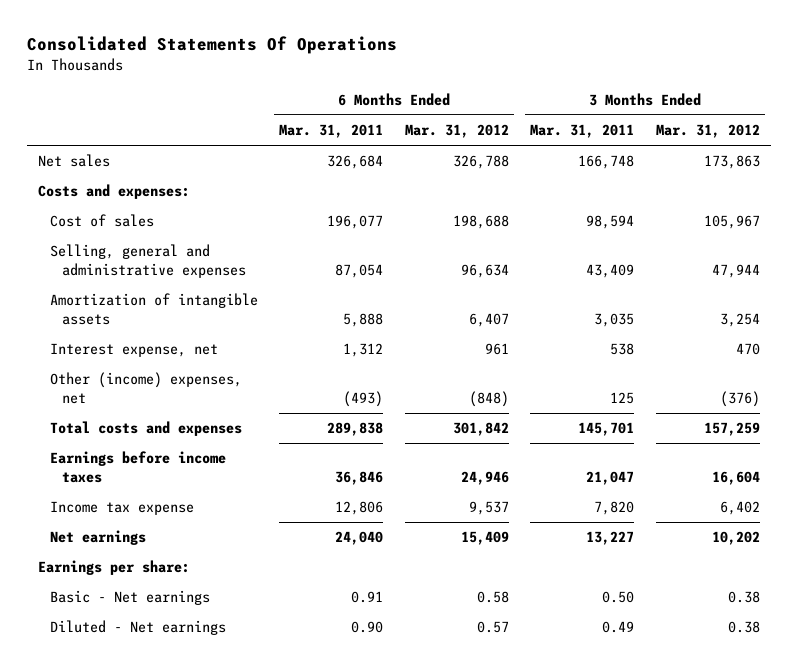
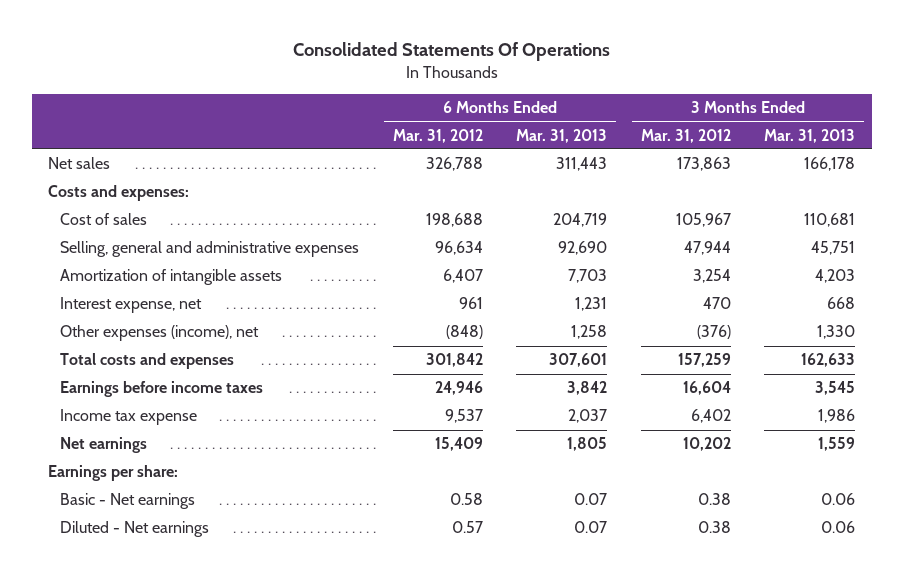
[279,124,384,139] Mar. 31, 2011 -> none
[530,124,635,139] Mar. 31, 2011 -> none
none -> [516,128,608,143] Mar. 31, 2013
none -> [764,128,856,143] Mar. 31, 2013
[49,372,242,405] Other (income) expenses, net -> [59,325,259,342] Other expenses (income), net

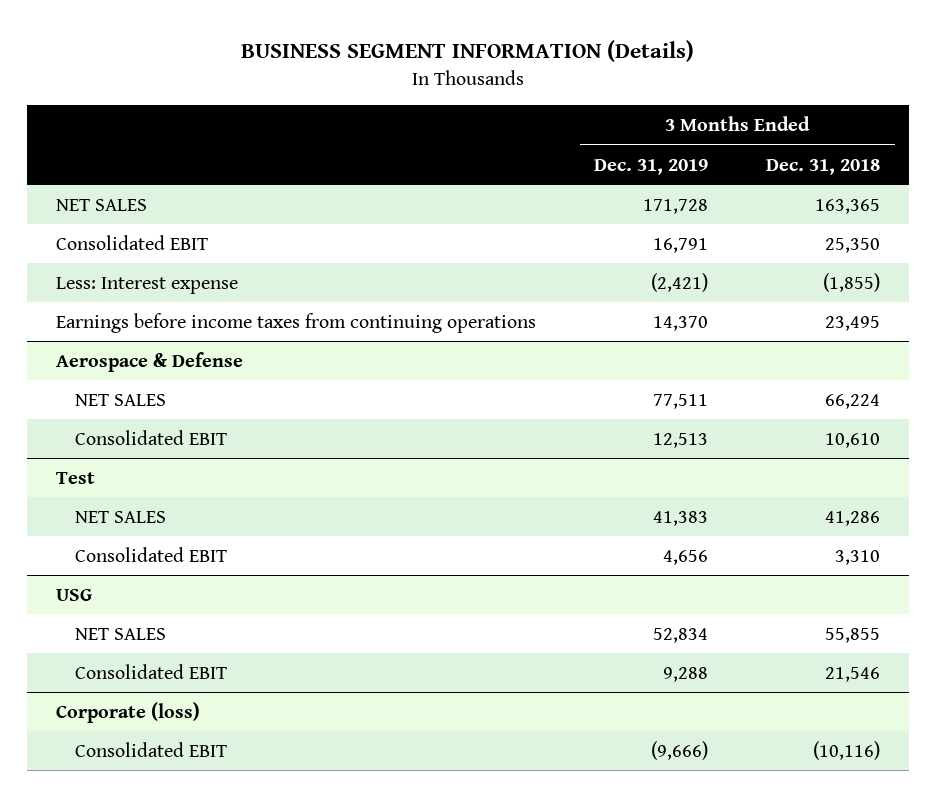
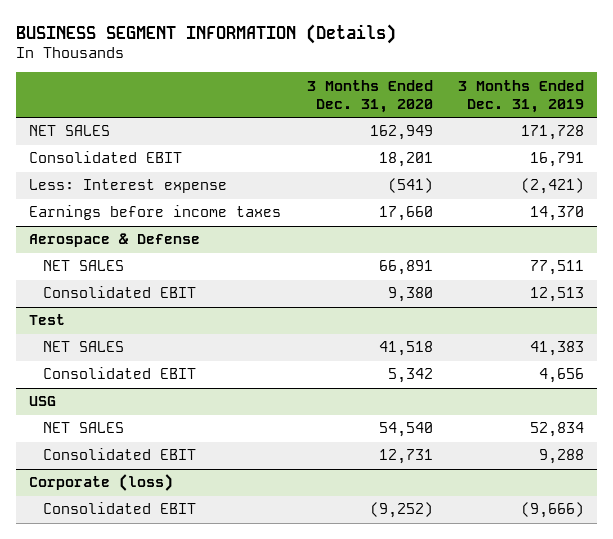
[766,158,881,175] Dec. 31, 2018 -> none
none -> [306,79,433,113] 3 Months Ended Dec. 31, 2020
[56,312,537,333] Earnings before income taxes from continuing operations -> [28,205,281,221] Earnings before income taxes

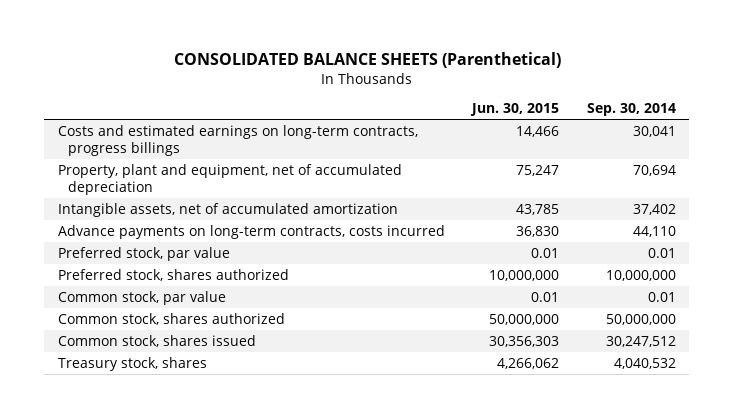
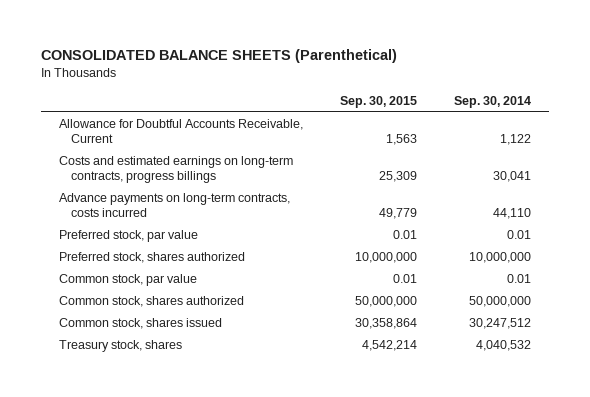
[470,103,560,117] Jun. 30, 2015 -> none
none -> [339,96,417,109] Sep. 30, 2015
none -> [59,119,304,144] Allowance for Doubtful Accounts Receivable, Current
[58,163,403,195] Property, plant and equipment, net of accumulated depreciation -> none
[58,202,399,217] Intangible assets, net of accumulated amortization -> none

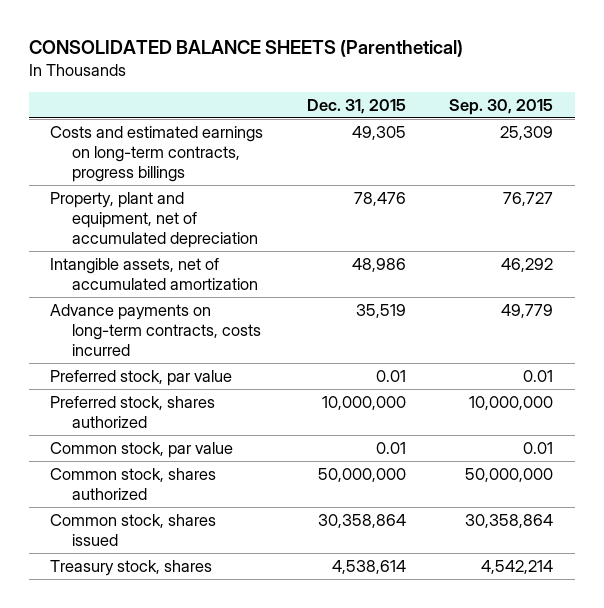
[453,96,531,109] Sep. 30, 2014 -> none
none -> [306,99,406,115] Dec. 31, 2015
[59,119,304,144] Allowance for Doubtful Accounts Receivable, Current -> none
none -> [50,191,258,248] Property, plant and equipment, net of accumulated depreciation
none -> [50,257,258,290] Intangible assets, net of accumulated amortization

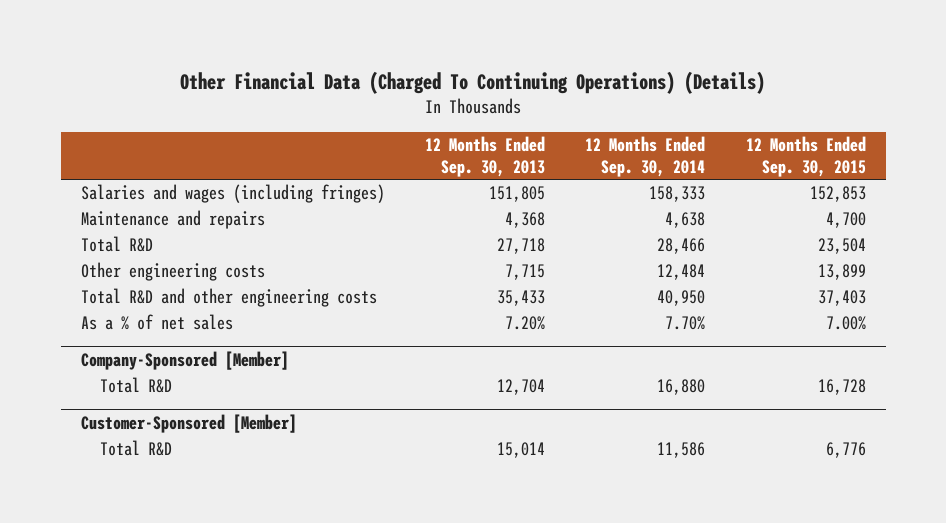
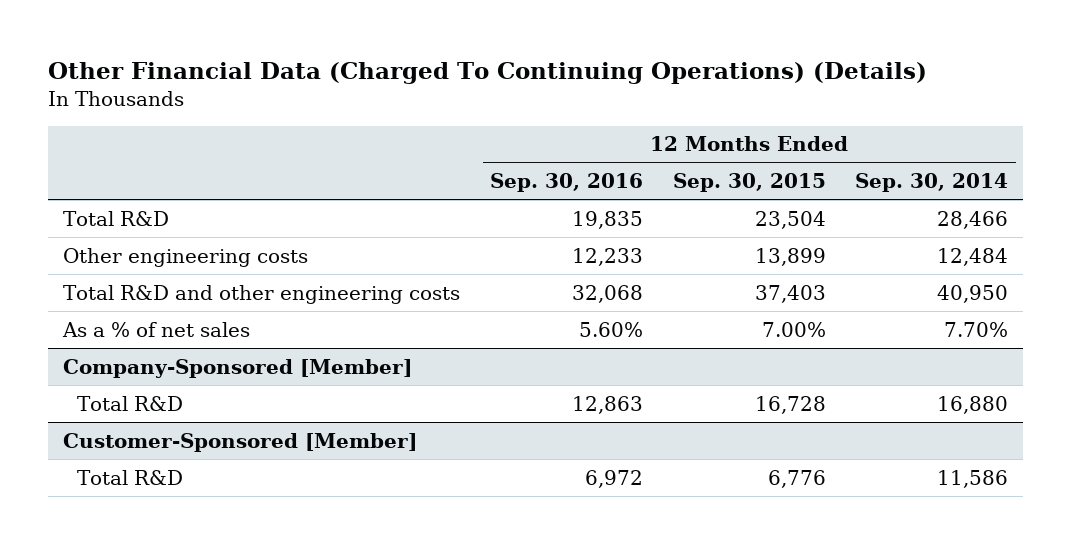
[425,136,546,177] 12 Months Ended Sep. 30, 2013 -> none
none -> [489,173,643,193] Sep. 30, 2016
[80,184,385,204] Salaries and wages (including fringes) -> none
[80,210,265,230] Maintenance and repairs -> none

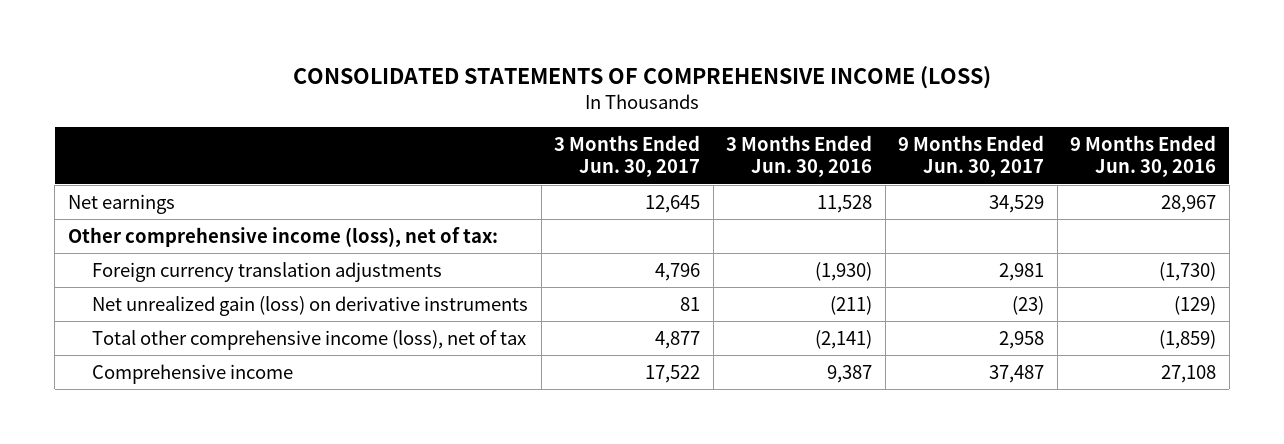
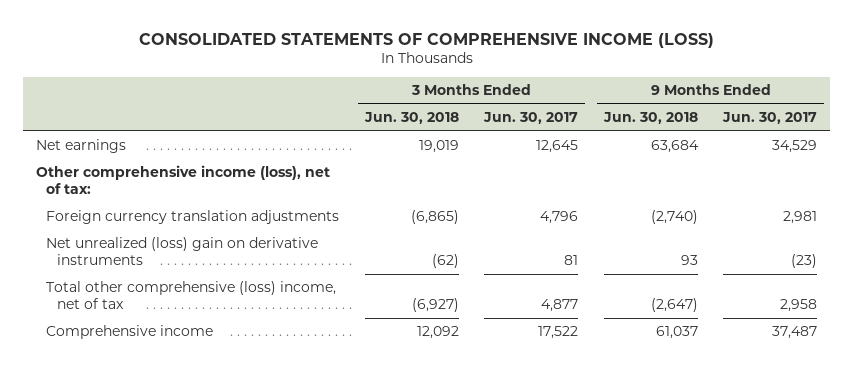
[726,135,873,178] 3 Months Ended Jun. 30, 2016 -> none
[1070,135,1217,178] 9 Months Ended Jun. 30, 2016 -> none
none -> [363,112,459,125] Jun. 30, 2018
none -> [602,112,698,125] Jun. 30, 2018
[92,295,529,316] Net unrealized gain (loss) on derivative instruments -> [46,237,319,266] Net unrealized (loss) gain on derivative instruments
[92,329,527,350] Total other comprehensive income (loss), net of tax -> [46,281,337,310] Total other comprehensive (loss) income, net of tax

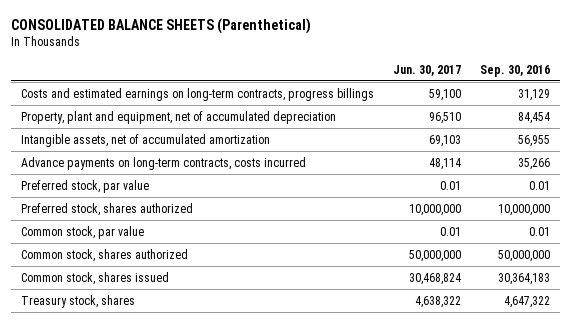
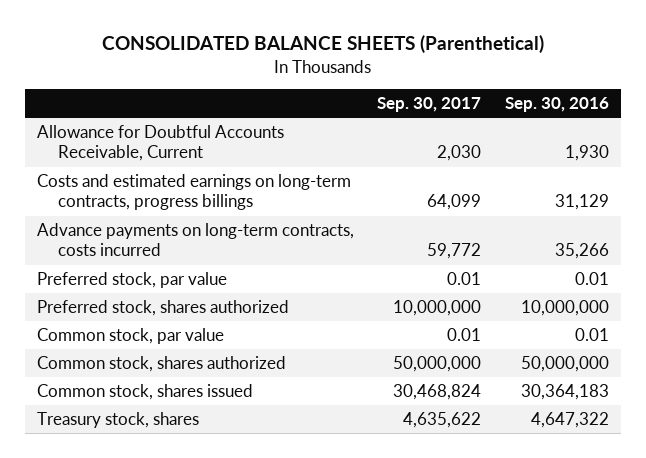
[392,64,461,76] Jun. 30, 2017 -> none
none -> [377,97,482,113] Sep. 30, 2017
none -> [36,124,284,162] Allowance for Doubtful Accounts Receivable, Current
[20,110,336,124] Property, plant and equipment, net of accumulated depreciation -> none
[20,133,270,147] Intangible assets, net of accumulated amortization -> none

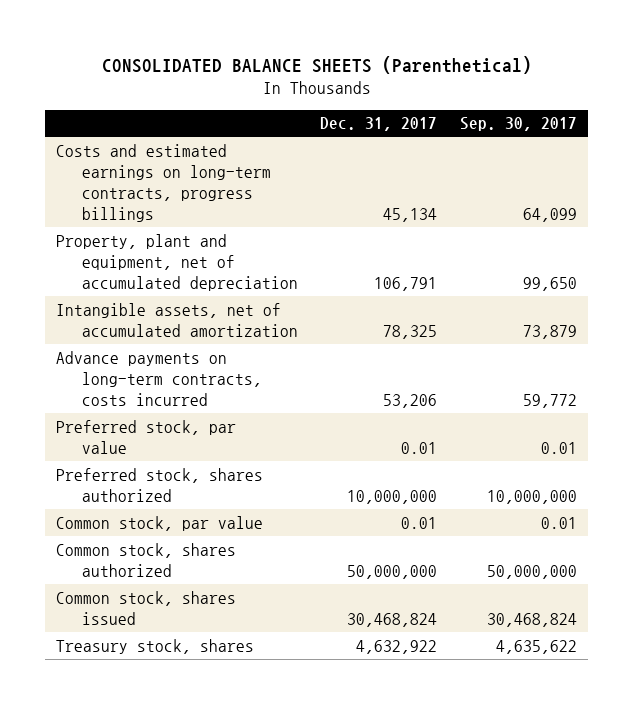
[504,97,609,113] Sep. 30, 2016 -> none
none -> [320,117,438,132] Dec. 31, 2017
[36,124,284,162] Allowance for Doubtful Accounts Receivable, Current -> none
none -> [56,233,298,291] Property, plant and equipment, net of accumulated depreciation
none -> [56,302,298,337] Intangible assets, net of accumulated amortization

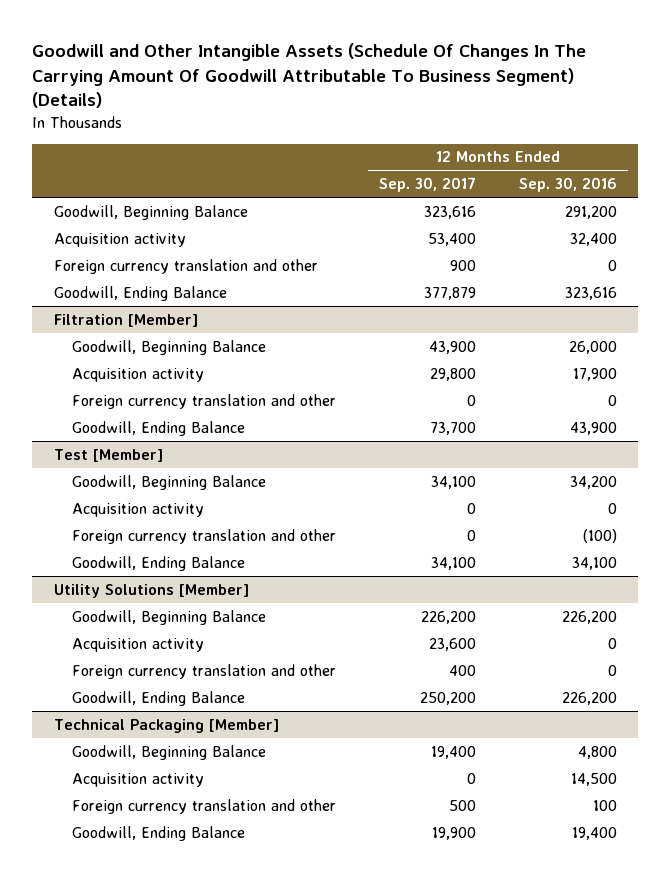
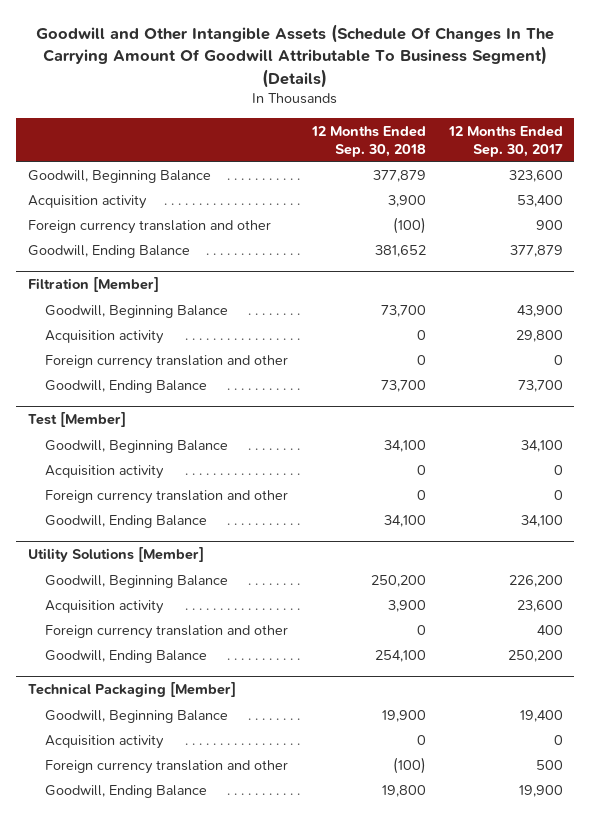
[518,177,617,193] Sep. 30, 2016 -> none
none -> [310,125,426,157] 12 Months Ended Sep. 30, 2018
[423,205,476,219] 323,616 -> [508,169,563,182] 323,600

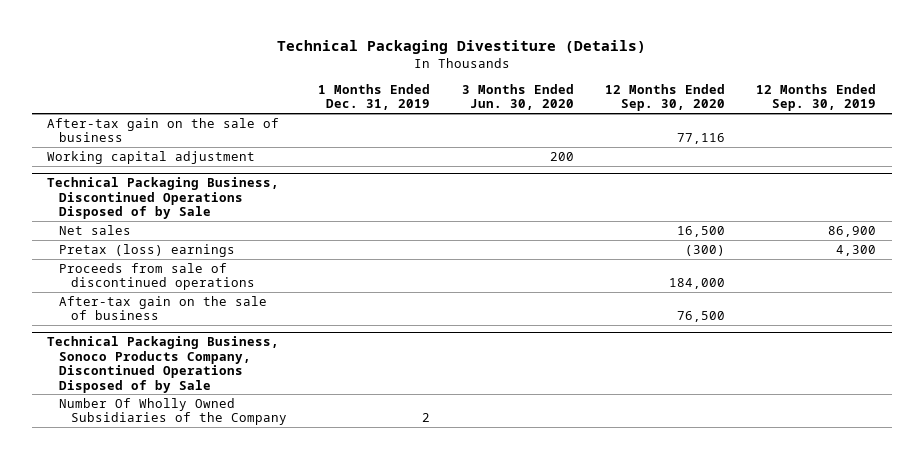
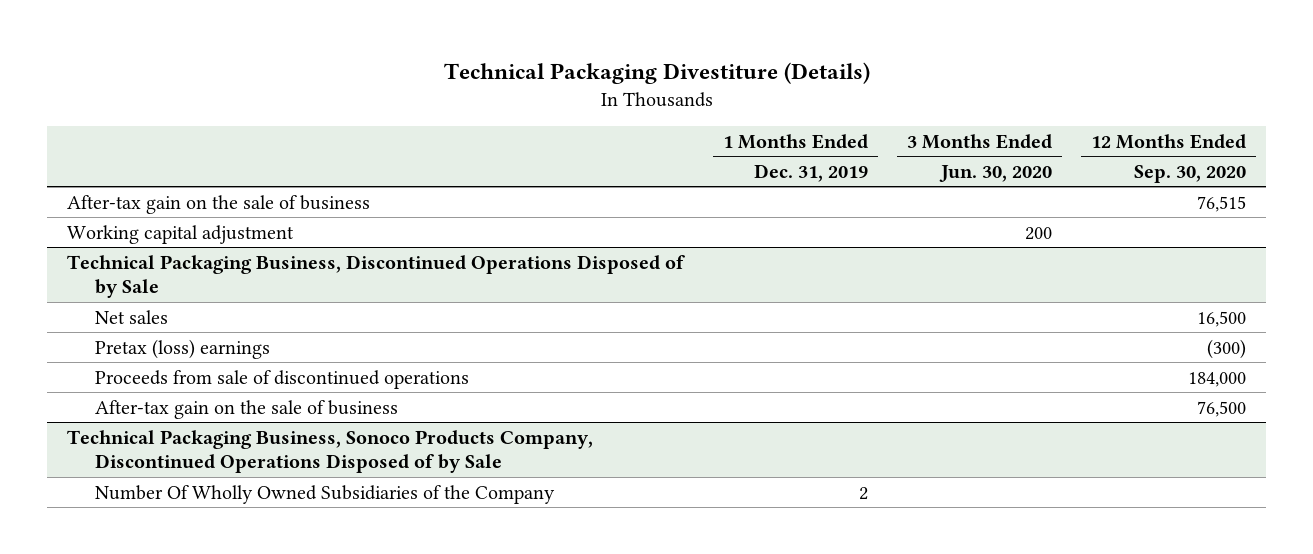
[756,83,877,112] 12 Months Ended Sep. 30, 2019 -> none
[676,133,725,145] 77,116 -> [1197,195,1247,212] 76,515

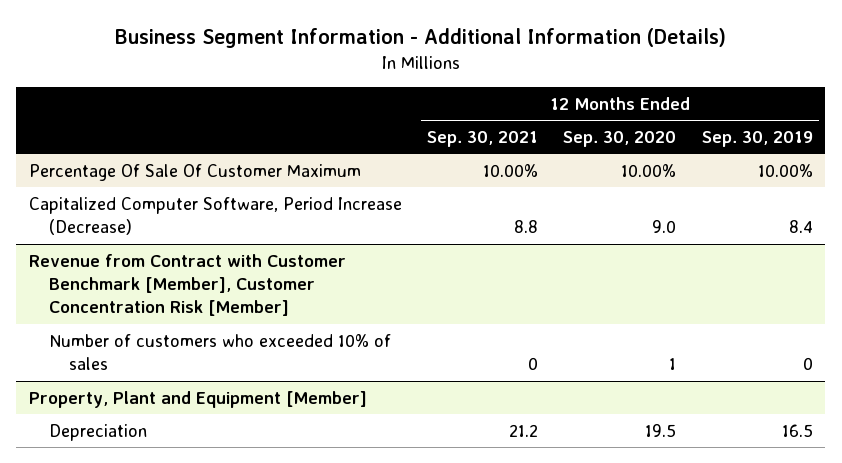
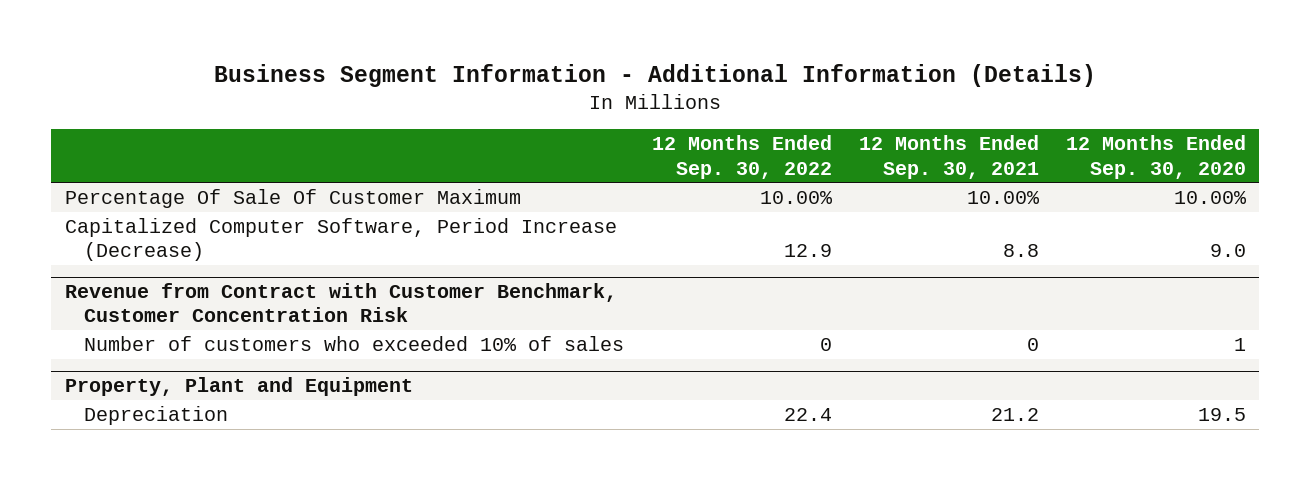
[701,130,813,147] Sep. 30, 2019 -> none
none -> [651,135,832,179] 12 Months Ended Sep. 30, 2022
[28,253,346,317] Revenue from Contract with Customer Benchmark [Member], Customer Concentration Risk [Member] -> [64,283,617,323] Revenue from Contract with Customer Benchmark, Customer Concentration Risk
[28,390,367,408] Property, Plant and Equipment [Member] -> [64,377,413,397] Property, Plant and Equipment

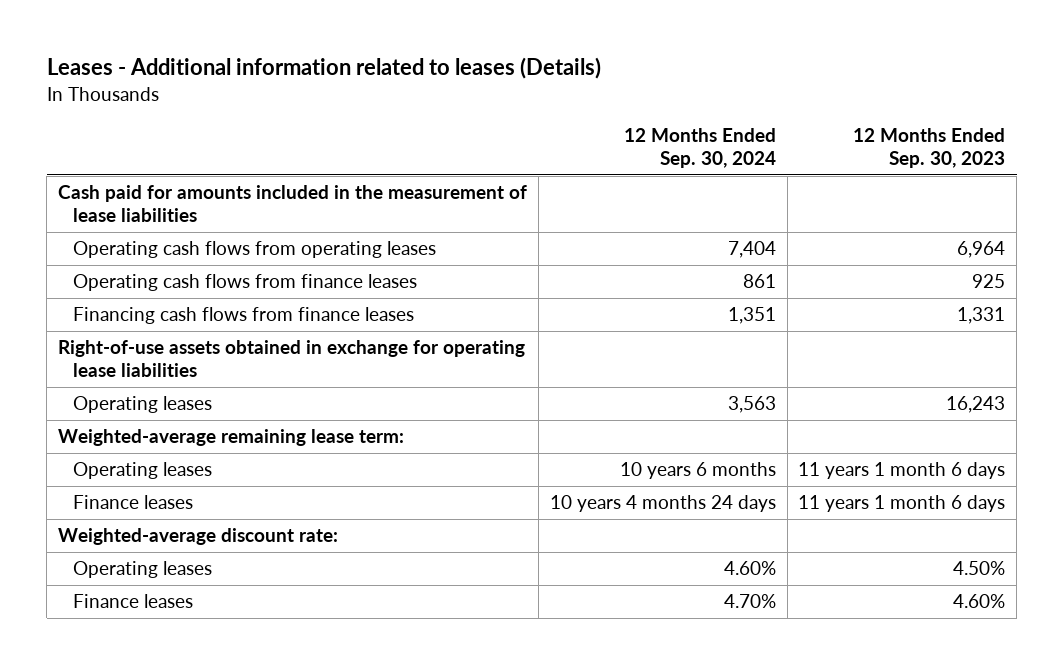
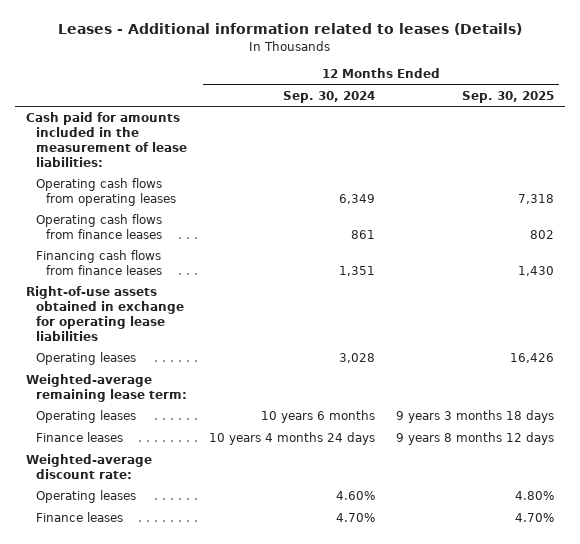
[853,128,1006,168] 12 Months Ended Sep. 30, 2023 -> none
none -> [462,90,555,103] Sep. 30, 2025
[57,185,527,222] Cash paid for amounts included in the measurement of lease liabilities -> [26,112,187,167] Cash paid for amounts included in the measurement of lease liabilities:
[727,241,776,259] 7,404 -> [338,194,375,205] 6,349
[727,396,776,414] 3,563 -> [338,353,375,364] 3,028

